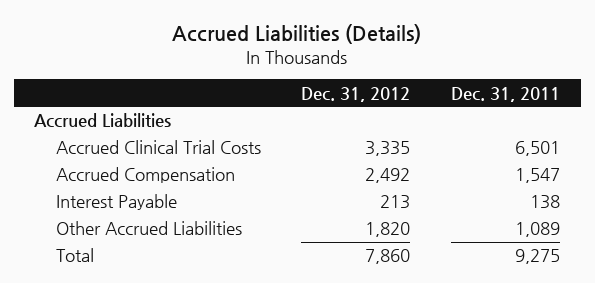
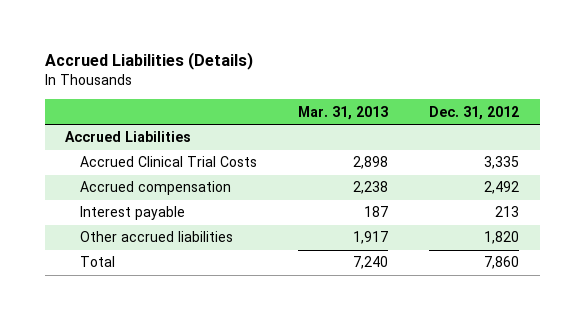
[451,86,561,102] Dec. 31, 2011 -> none
none -> [298,105,389,120] Mar. 31, 2013
[55,167,235,184] Accrued Compensation -> [79,181,231,196] Accrued compensation
[55,194,177,211] Interest Payable -> [79,206,185,221] Interest payable
[55,221,242,236] Other Accrued Liabilities -> [79,231,233,243] Other accrued liabilities

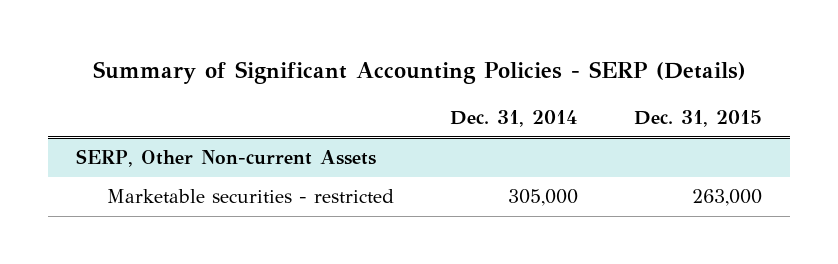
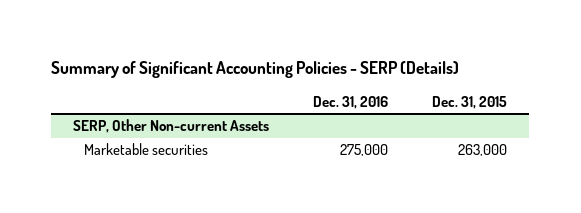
[449,109,578,127] Dec. 31, 2014 -> none
none -> [313,95,389,109] Dec. 31, 2016
[106,189,394,204] Marketable securities - restricted -> [83,143,208,156] Marketable securities

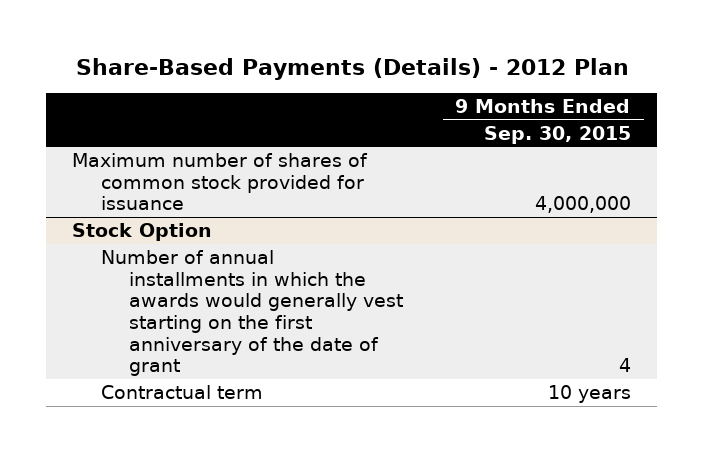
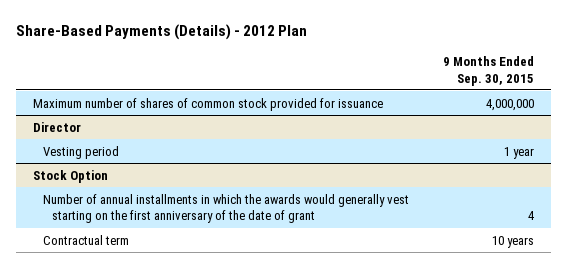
none -> [32,121,81,132] Director
none -> [42,145,119,159] Vesting period

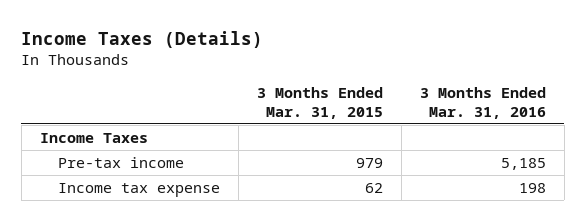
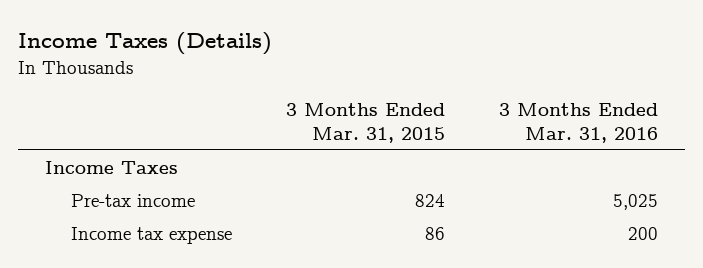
[355,157,383,168] 979 -> [415,194,446,208] 824
[500,157,546,170] 5,185 -> [613,194,659,211] 5,025
[364,182,383,193] 62 -> [425,227,446,241] 86
[518,182,546,193] 198 -> [628,227,659,241] 200

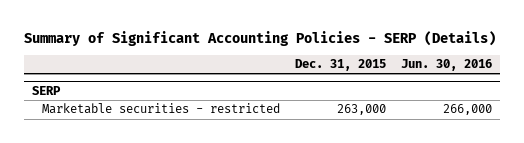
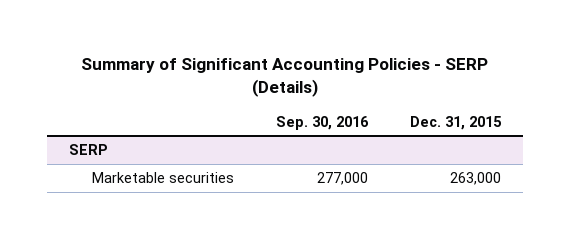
[400,58,492,71] Jun. 30, 2016 -> none
none -> [276,115,370,130] Sep. 30, 2016
[41,103,280,115] Marketable securities - restricted -> [91,172,234,184] Marketable securities

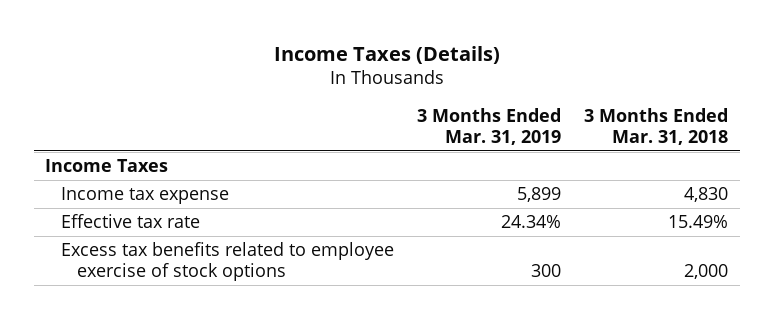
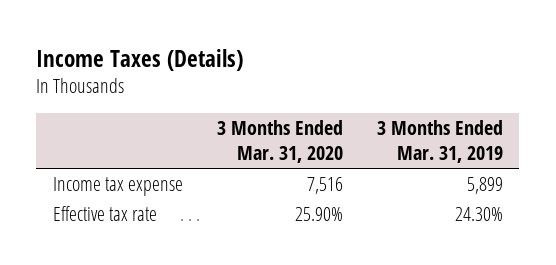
[584,107,729,145] 3 Months Ended Mar. 31, 2018 -> none
none -> [216,120,343,163] 3 Months Ended Mar. 31, 2020
[45,159,169,173] Income Taxes -> none
[61,242,395,282] Excess tax benefits related to employee exercise of stock options -> none
[501,215,562,229] 24.34% -> [454,207,503,222] 24.30%

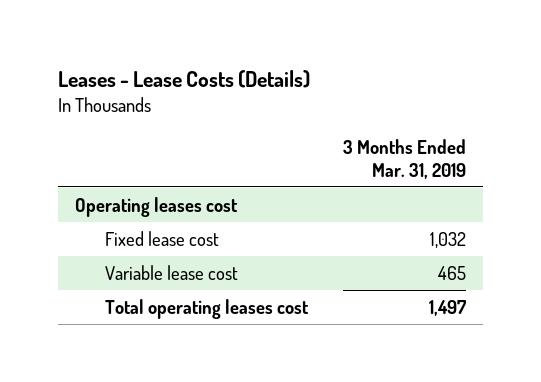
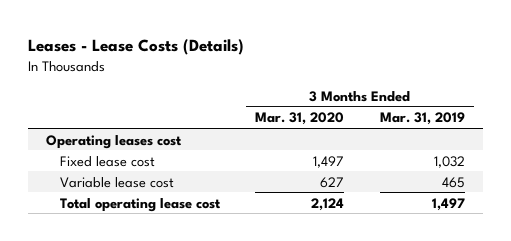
none -> [255,112,345,126] Mar. 31, 2020
[104,298,309,319] Total operating leases cost -> [59,197,221,212] Total operating lease cost

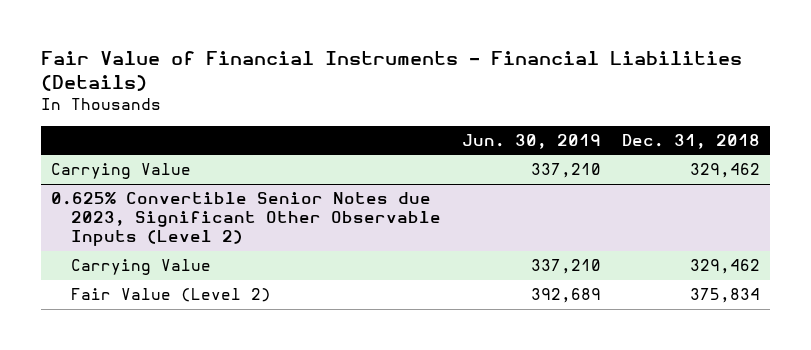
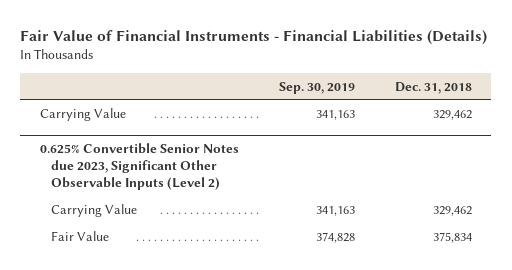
[462,133,602,149] Jun. 30, 2019 -> none
none -> [278,81,355,94] Sep. 30, 2019
[71,288,272,303] Fair Value (Level 2) -> [50,230,109,241] Fair Value

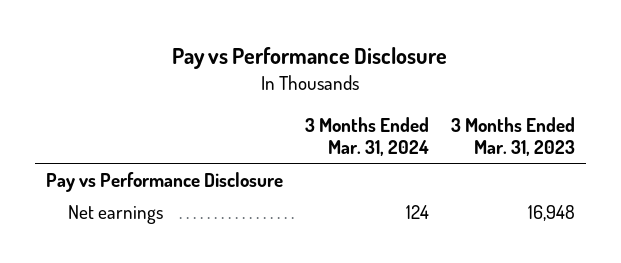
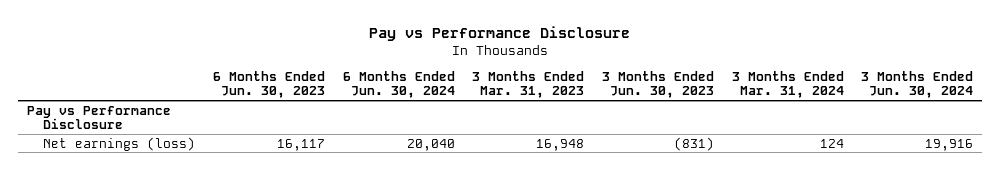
none -> [212,70,325,99] 6 Months Ended Jun. 30, 2023
none -> [342,70,455,99] 6 Months Ended Jun. 30, 2024
none -> [601,70,714,99] 3 Months Ended Jun. 30, 2023
none -> [861,70,974,99] 3 Months Ended Jun. 30, 2024
[68,205,164,225] Net earnings -> [43,136,196,151] Net earnings (loss)

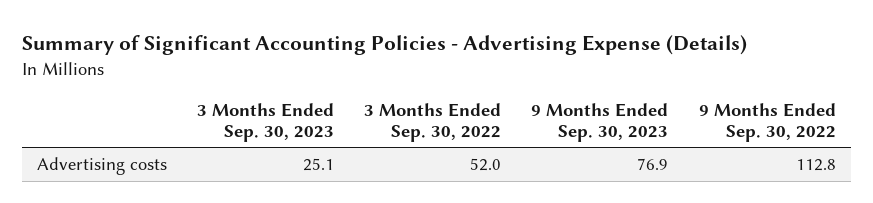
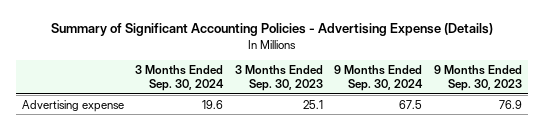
[364,102,502,142] 3 Months Ended Sep. 30, 2022 -> none
[698,102,836,142] 9 Months Ended Sep. 30, 2022 -> none
none -> [135,64,225,92] 3 Months Ended Sep. 30, 2024
none -> [334,64,424,92] 9 Months Ended Sep. 30, 2024
[36,157,167,176] Advertising costs -> [21,99,124,112] Advertising expense

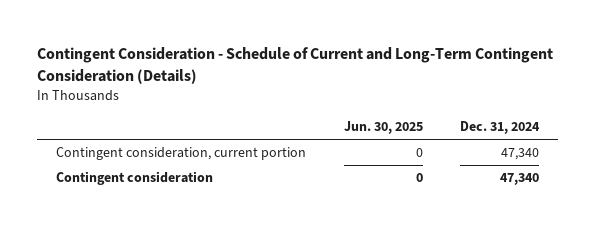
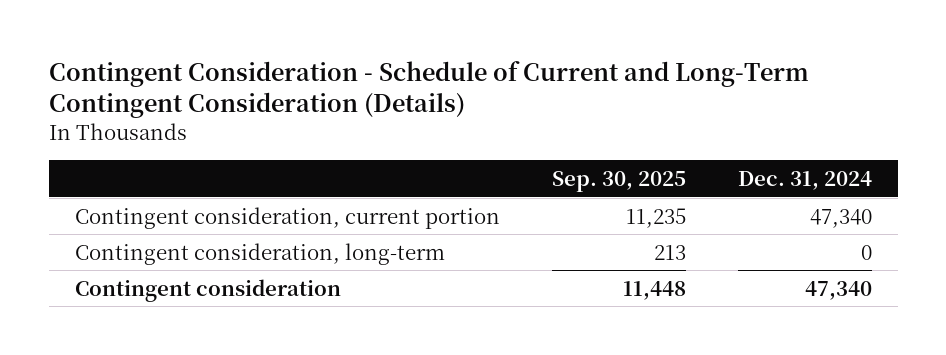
[343,121,423,135] Jun. 30, 2025 -> none
none -> [551,171,686,193] Sep. 30, 2025
none -> [74,242,445,265] Contingent consideration, long-term

